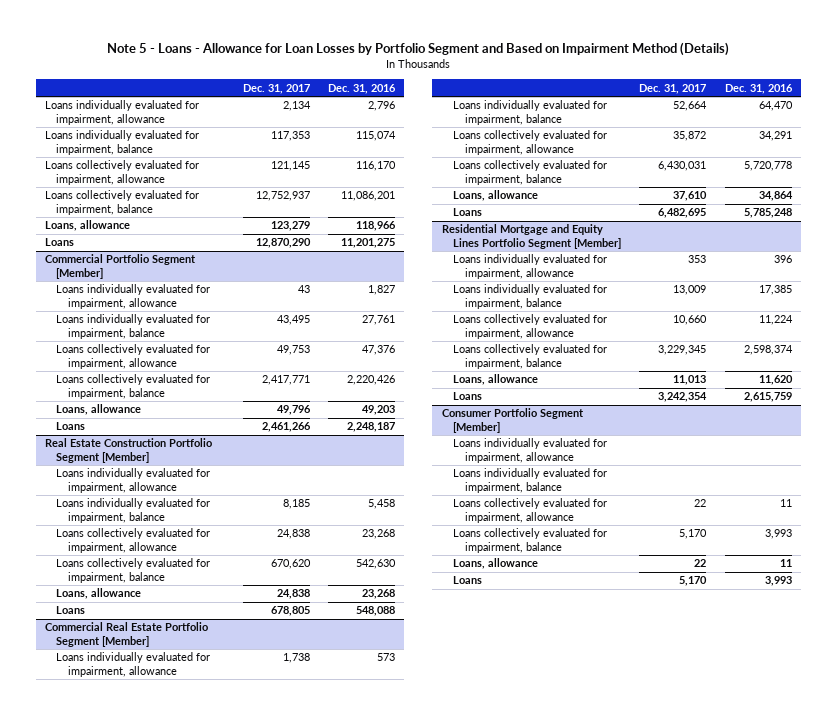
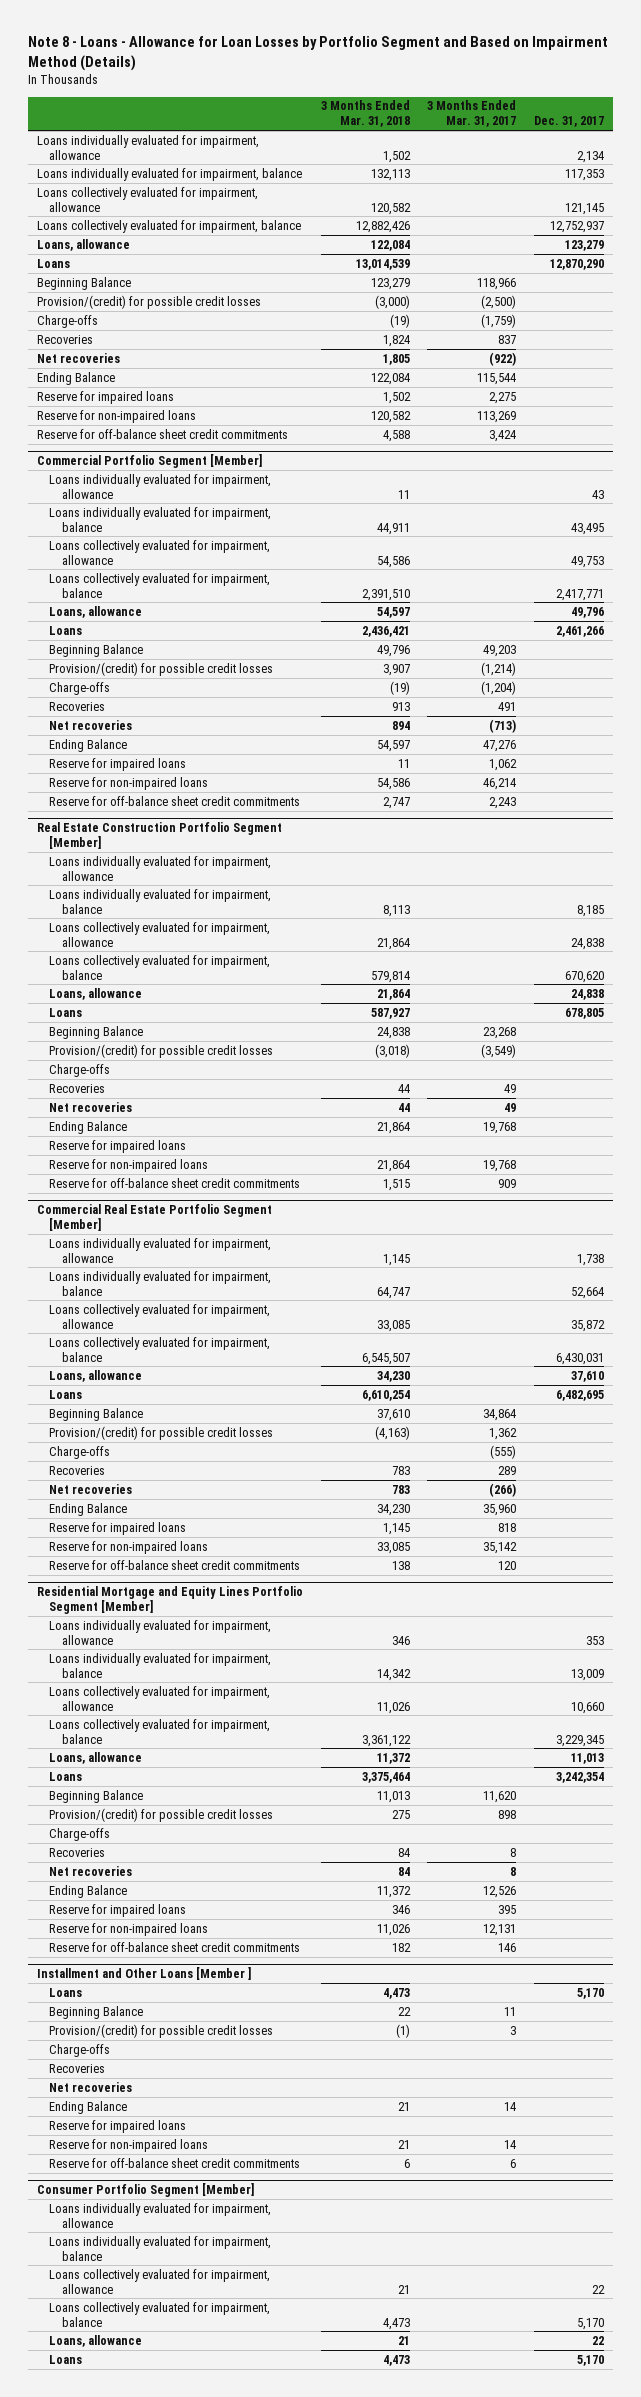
[107,42,730,57] Note 5 - Loans - Allowance for Loan Losses by Portfolio Segment and Based on Impairment Method (Details) -> [27,36,608,71] Note 8 - Loans - Allowance for Loan Losses by Portfolio Segment and Based on Impairment Method (Details)
[328,83,397,94] Dec. 31, 2016 -> none
none -> [320,100,410,128] 3 Months Ended Mar. 31, 2018
none -> [427,100,517,128] 3 Months Ended Mar. 31, 2017
none -> [36,276,131,290] Beginning Balance
none -> [36,294,261,309] Provision/(credit) for possible credit losses
none -> [36,314,98,328] Charge-offs
none -> [36,334,93,344] Recoveries
none -> [36,352,120,363] Net recoveries
none -> [36,371,115,385] Ending Balance
none -> [36,390,174,404] Reserve for impaired loans
none -> [36,409,196,423] Reserve for non-impaired loans
none -> [36,428,288,439] Reserve for off-balance sheet credit commitments
none -> [49,643,144,657] Beginning Balance
none -> [49,661,274,676] Provision/(credit) for possible credit losses
none -> [49,681,111,695] Charge-offs
none -> [49,701,106,711] Recoveries
none -> [49,719,133,730] Net recoveries
none -> [49,738,128,752] Ending Balance
none -> [49,757,187,771] Reserve for impaired loans
none -> [49,776,209,790] Reserve for non-impaired loans
none -> [49,795,301,806] Reserve for off-balance sheet credit commitments
none -> [49,1025,144,1039] Beginning Balance
none -> [49,1043,274,1058] Provision/(credit) for possible credit losses
none -> [49,1063,111,1077] Charge-offs
none -> [49,1083,106,1093] Recoveries
none -> [49,1101,133,1112] Net recoveries
none -> [49,1120,128,1134] Ending Balance
none -> [49,1139,187,1153] Reserve for impaired loans
none -> [49,1158,209,1172] Reserve for non-impaired loans
none -> [49,1177,301,1188] Reserve for off-balance sheet credit commitments
none -> [49,1407,144,1421] Beginning Balance
none -> [49,1425,274,1440] Provision/(credit) for possible credit losses
none -> [49,1445,111,1459] Charge-offs
none -> [49,1465,106,1475] Recoveries
none -> [49,1483,133,1494] Net recoveries
none -> [49,1502,128,1516] Ending Balance
none -> [49,1521,187,1535] Reserve for impaired loans
none -> [49,1540,209,1554] Reserve for non-impaired loans
none -> [49,1559,301,1570] Reserve for off-balance sheet credit commitments
none -> [49,1789,144,1803] Beginning Balance
none -> [49,1807,274,1822] Provision/(credit) for possible credit losses
none -> [49,1827,111,1841] Charge-offs
none -> [49,1847,106,1857] Recoveries
none -> [49,1865,133,1876] Net recoveries
none -> [49,1884,128,1898] Ending Balance
none -> [49,1903,187,1917] Reserve for impaired loans
none -> [49,1922,209,1936] Reserve for non-impaired loans
none -> [49,1941,301,1952] Reserve for off-balance sheet credit commitments
none -> [36,1967,251,1981] Installment and Other Loans [Member ]
none -> [49,1987,83,1997] Loans
none -> [49,2005,144,2019] Beginning Balance
none -> [49,2023,274,2038] Provision/(credit) for possible credit losses
none -> [49,2043,111,2057] Charge-offs
none -> [49,2063,106,2073] Recoveries
none -> [49,2081,133,2092] Net recoveries
none -> [49,2100,128,2114] Ending Balance
none -> [49,2119,187,2133] Reserve for impaired loans
none -> [49,2138,209,2152] Reserve for non-impaired loans
none -> [49,2157,301,2168] Reserve for off-balance sheet credit commitments

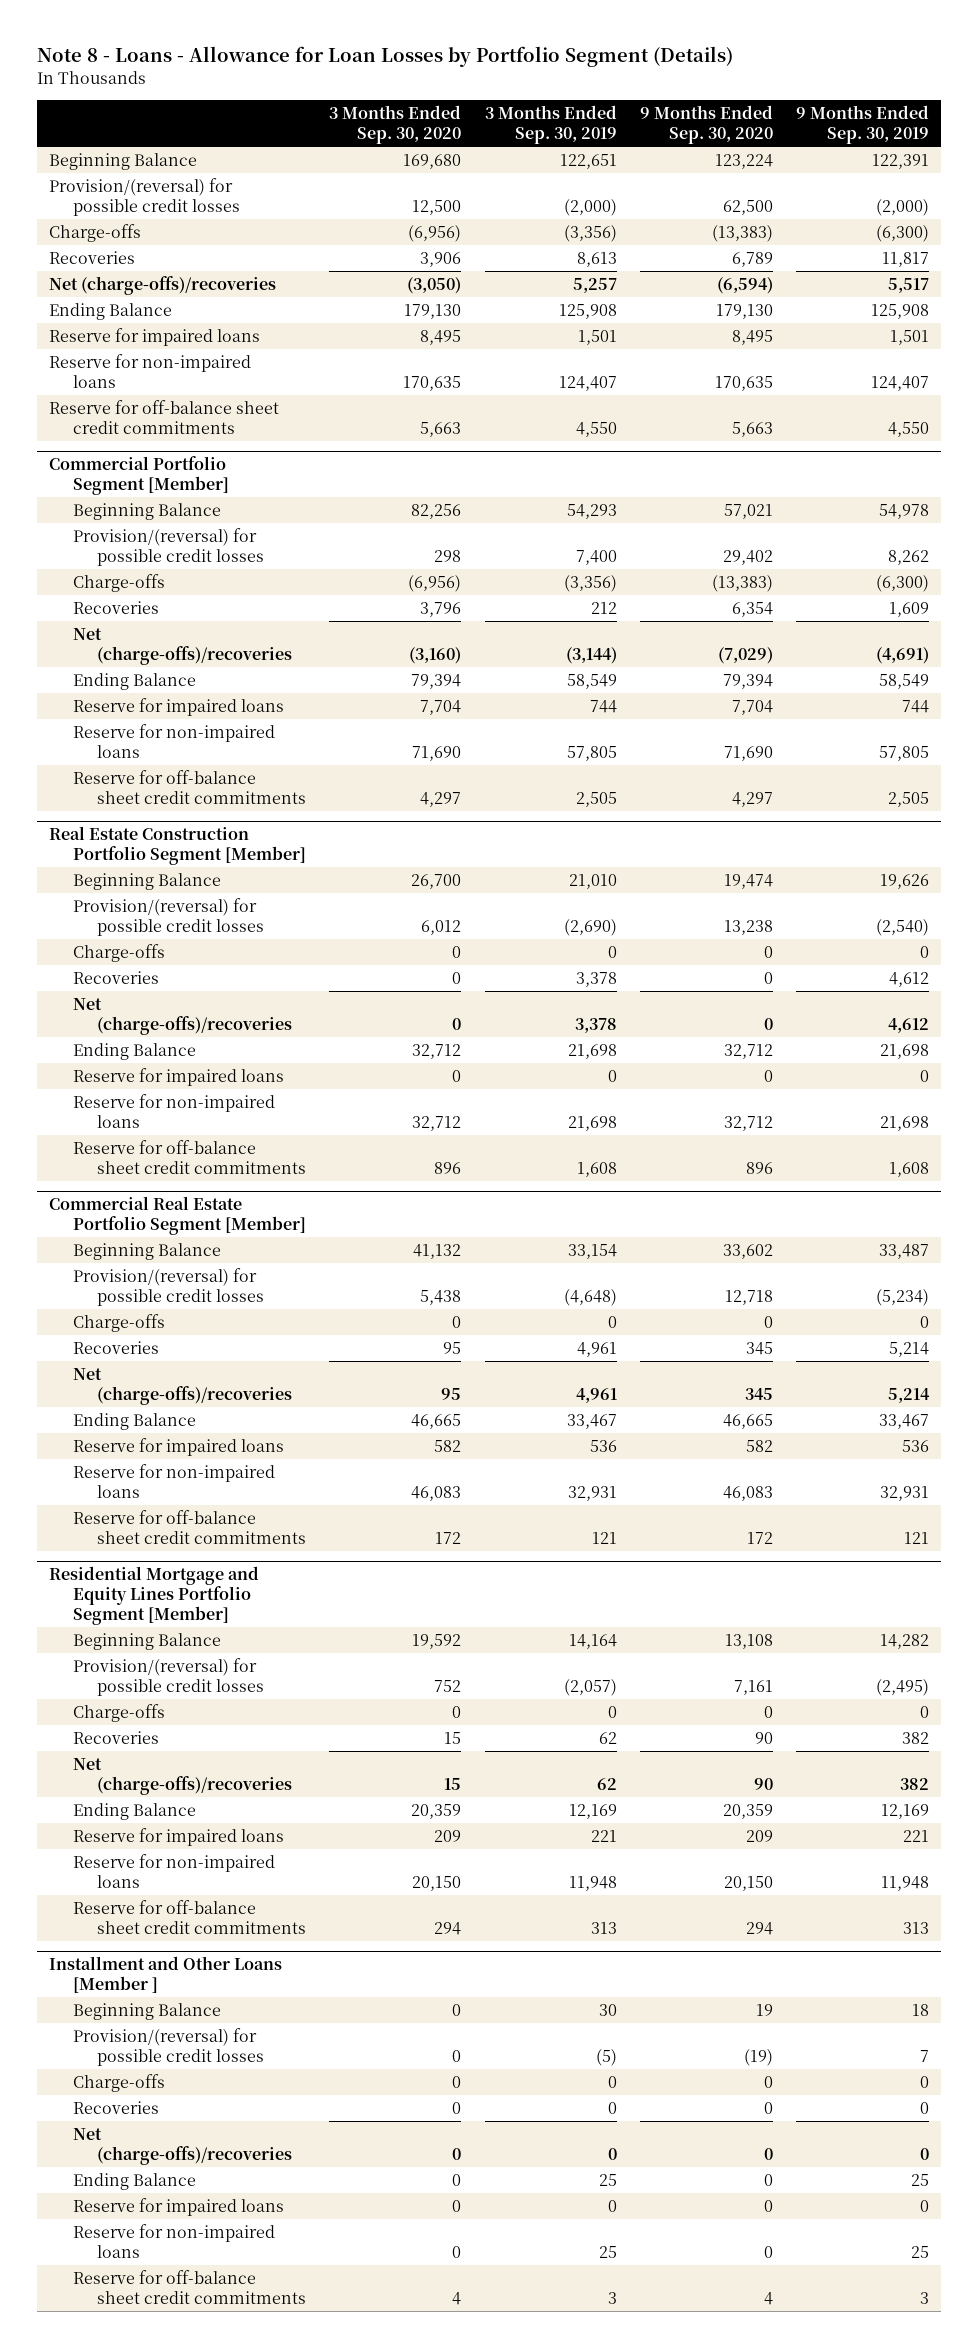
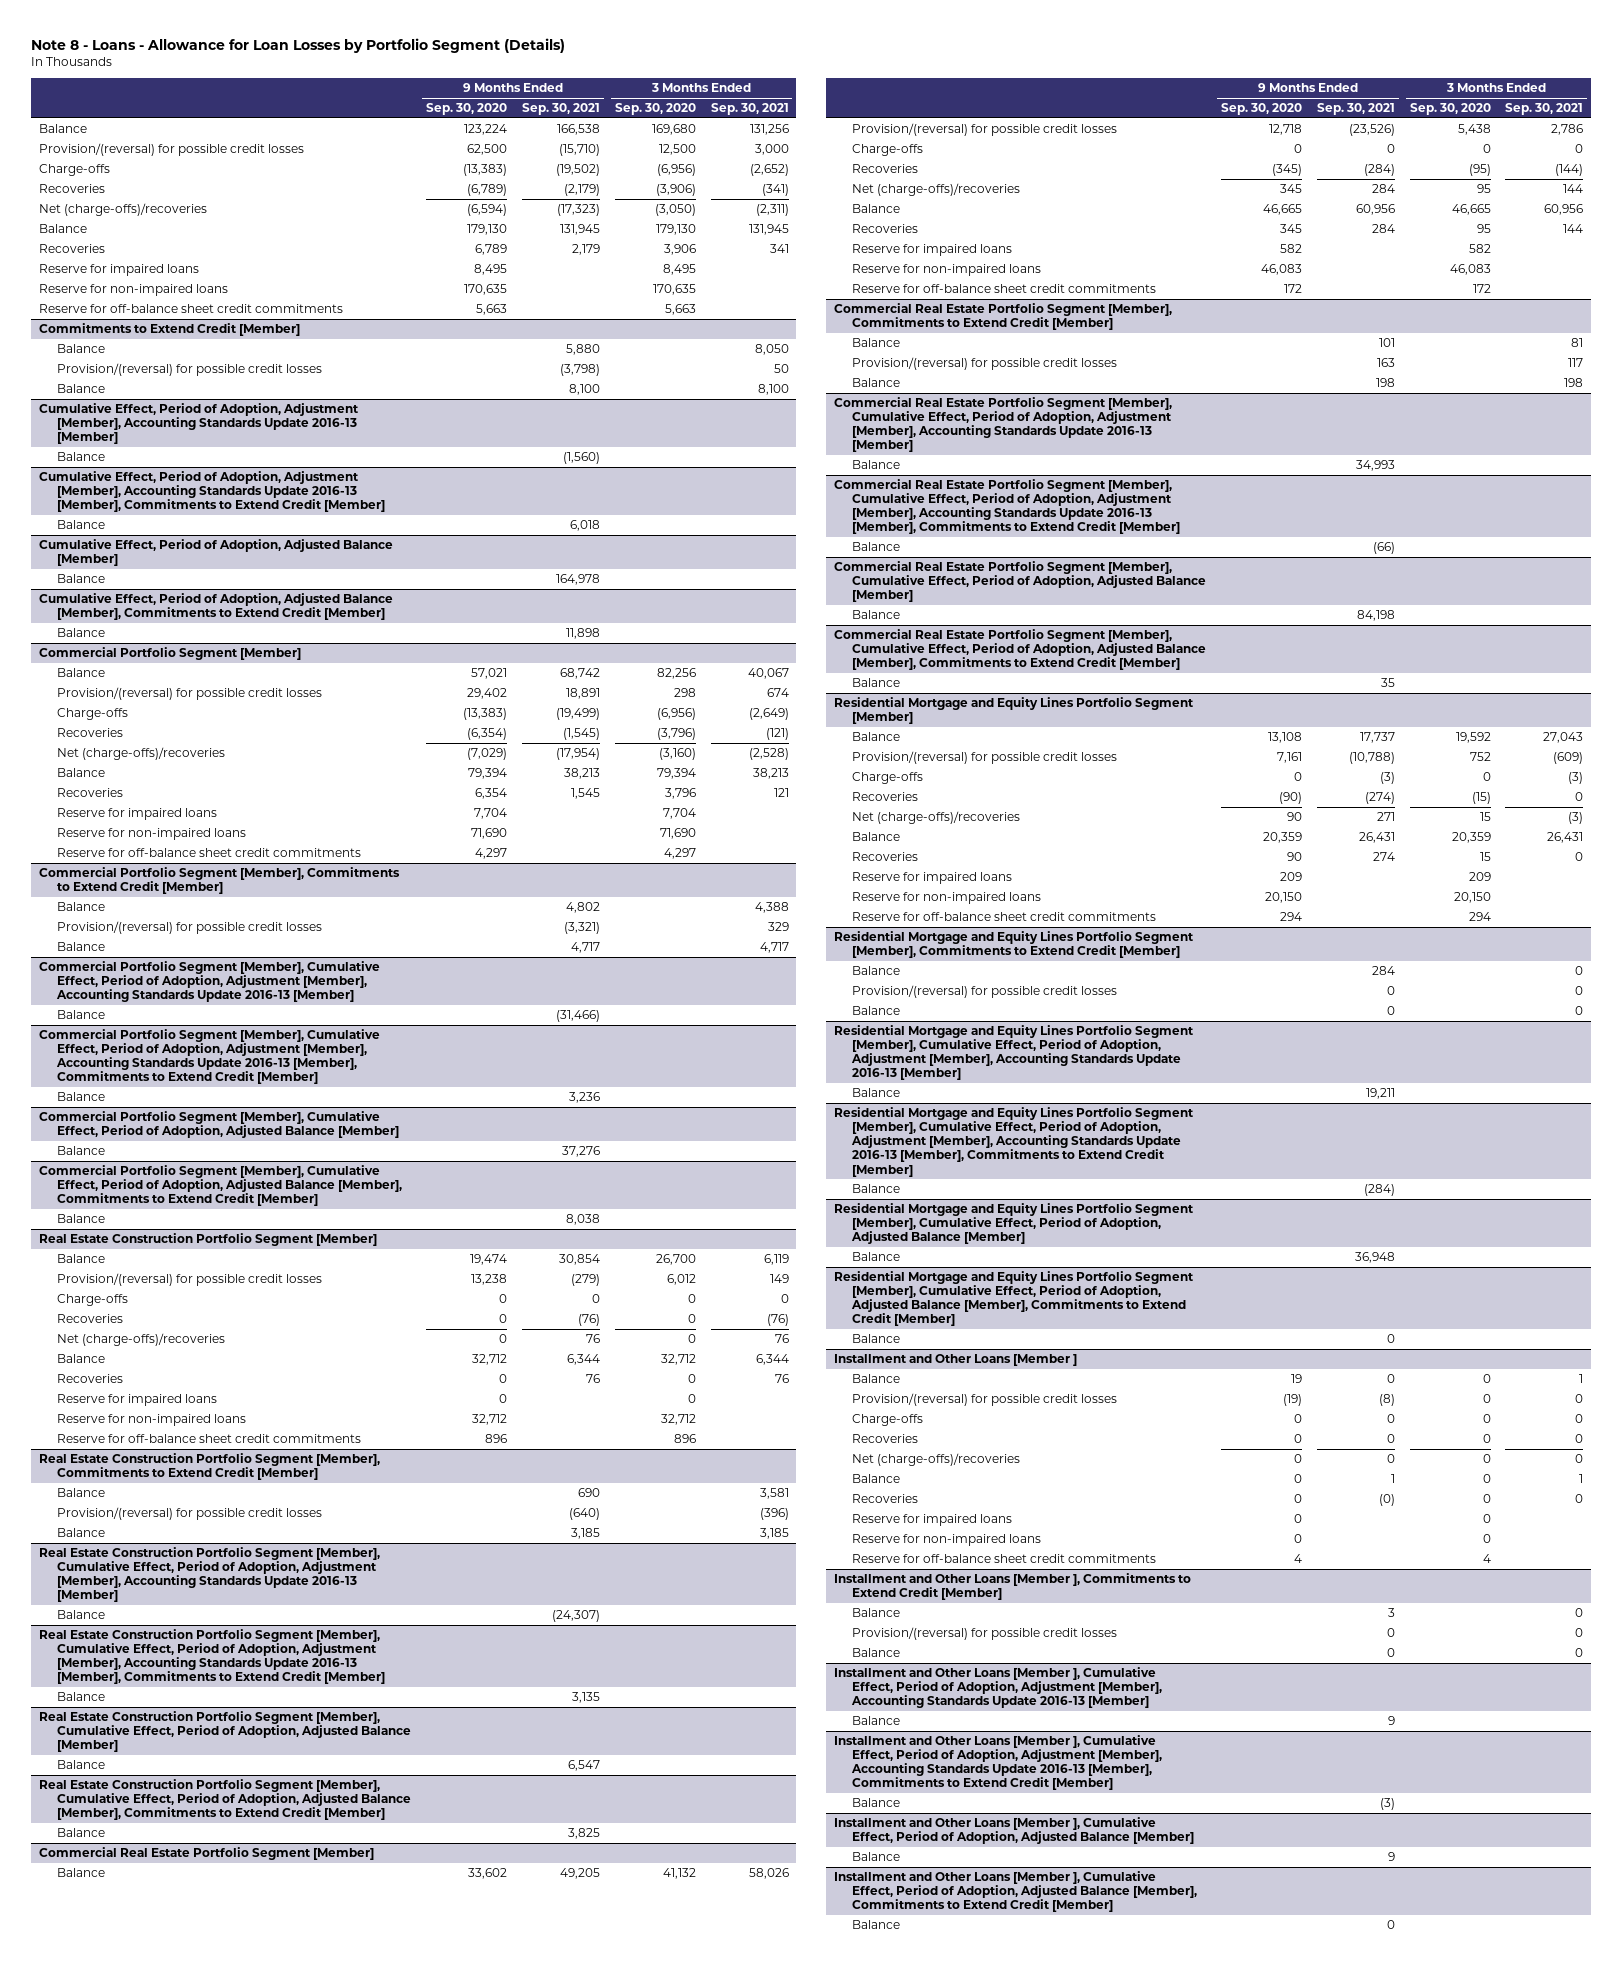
[484,104,617,144] 3 Months Ended Sep. 30, 2019 -> none
[796,104,930,144] 9 Months Ended Sep. 30, 2019 -> none
none -> [522,103,601,116] Sep. 30, 2021
none -> [710,103,789,116] Sep. 30, 2021
[49,152,198,170] Beginning Balance -> [38,124,87,134] Balance
none -> [38,184,105,194] Recoveries
[49,302,173,320] Ending Balance -> [38,224,87,234] Balance
[49,250,136,264] Recoveries -> [38,244,105,254] Recoveries
none -> [38,323,300,337] Commitments to Extend Credit [Member]
none -> [57,344,106,354] Balance
none -> [57,363,323,377] Provision/(reversal) for possible credit losses
none -> [57,384,106,394] Balance
none -> [38,403,359,445] Cumulative Effect, Period of Adoption, Adjustment [Member], Accounting Standards Update 2016-13 [Member]
none -> [57,452,106,462] Balance
none -> [38,471,386,513] Cumulative Effect, Period of Adoption, Adjustment [Member], Accounting Standards Update 2016-13 [Member], Commitments to Extend Credit [Member]
none -> [57,520,106,530] Balance
none -> [38,539,393,567] Cumulative Effect, Period of Adoption, Adjusted Balance [Member]
none -> [57,574,106,584] Balance
none -> [38,593,393,621] Cumulative Effect, Period of Adoption, Adjusted Balance [Member], Commitments to Extend Credit [Member]
none -> [57,628,106,638] Balance
[73,502,222,520] Beginning Balance -> [57,668,106,678] Balance
none -> [57,728,124,738] Recoveries
[73,672,197,690] Ending Balance -> [57,768,106,778] Balance
[73,600,160,614] Recoveries -> [57,788,124,798] Recoveries
none -> [38,867,400,895] Commercial Portfolio Segment [Member], Commitments to Extend Credit [Member]
none -> [57,902,106,912] Balance
none -> [57,921,323,935] Provision/(reversal) for possible credit losses
none -> [57,942,106,952] Balance
none -> [38,961,380,1003] Commercial Portfolio Segment [Member], Cumulative Effect, Period of Adoption, Adjustment [Member], Accounting Standards Update 2016-13 [Member]
none -> [57,1010,106,1020] Balance
none -> [38,1029,380,1085] Commercial Portfolio Segment [Member], Cumulative Effect, Period of Adoption, Adjustment [Member], Accounting Standards Update 2016-13 [Member], Commitments to Extend Credit [Member]
none -> [57,1092,106,1102] Balance
none -> [38,1111,400,1139] Commercial Portfolio Segment [Member], Cumulative Effect, Period of Adoption, Adjusted Balance [Member]
none -> [57,1146,106,1156] Balance
none -> [38,1165,403,1207] Commercial Portfolio Segment [Member], Cumulative Effect, Period of Adoption, Adjusted Balance [Member], Commitments to Extend Credit [Member]
none -> [57,1214,106,1224] Balance
[73,872,222,890] Beginning Balance -> [57,1254,106,1264] Balance
[73,1042,197,1060] Ending Balance -> [57,1354,106,1364] Balance
none -> [57,1374,124,1384] Recoveries
none -> [38,1453,380,1481] Real Estate Construction Portfolio Segment [Member], Commitments to Extend Credit [Member]
none -> [57,1488,106,1498] Balance
none -> [57,1507,323,1521] Provision/(reversal) for possible credit losses
none -> [57,1528,106,1538] Balance
none -> [38,1547,380,1603] Real Estate Construction Portfolio Segment [Member], Cumulative Effect, Period of Adoption, Adjustment [Member], Accounting Standards Update 2016-13 [Member]
none -> [57,1610,106,1620] Balance
none -> [38,1629,386,1685] Real Estate Construction Portfolio Segment [Member], Cumulative Effect, Period of Adoption, Adjustment [Member], Accounting Standards Update 2016-13 [Member], Commitments to Extend Credit [Member]
none -> [57,1692,106,1702] Balance
none -> [38,1711,412,1753] Real Estate Construction Portfolio Segment [Member], Cumulative Effect, Period of Adoption, Adjusted Balance [Member]
none -> [57,1760,106,1770] Balance
none -> [38,1779,412,1821] Real Estate Construction Portfolio Segment [Member], Cumulative Effect, Period of Adoption, Adjusted Balance [Member], Commitments to Extend Credit [Member]
none -> [57,1828,106,1838] Balance
[73,1242,222,1260] Beginning Balance -> [57,1868,106,1878] Balance
none -> [852,164,919,174] Recoveries
[73,1412,197,1430] Ending Balance -> [852,204,901,214] Balance
[73,1340,160,1354] Recoveries -> [852,224,919,234] Recoveries
none -> [833,303,1172,331] Commercial Real Estate Portfolio Segment [Member], Commitments to Extend Credit [Member]
none -> [852,338,901,348] Balance
none -> [852,357,1118,371] Provision/(reversal) for possible credit losses
none -> [852,378,901,388] Balance
none -> [833,397,1173,453] Commercial Real Estate Portfolio Segment [Member], Cumulative Effect, Period of Adoption, Adjustment [Member], Accounting Standards Update 2016-13 [Member]
none -> [852,460,901,470] Balance
none -> [833,479,1181,535] Commercial Real Estate Portfolio Segment [Member], Cumulative Effect, Period of Adoption, Adjustment [Member], Accounting Standards Update 2016-13 [Member], Commitments to Extend Credit [Member]
none -> [852,542,901,552] Balance
none -> [833,561,1207,603] Commercial Real Estate Portfolio Segment [Member], Cumulative Effect, Period of Adoption, Adjusted Balance [Member]
none -> [852,610,901,620] Balance
none -> [833,629,1207,671] Commercial Real Estate Portfolio Segment [Member], Cumulative Effect, Period of Adoption, Adjusted Balance [Member], Commitments to Extend Credit [Member]
none -> [852,678,901,688] Balance
[73,1632,222,1650] Beginning Balance -> [852,732,901,742] Balance
none -> [852,792,919,802] Recoveries
[73,1802,197,1820] Ending Balance -> [852,832,901,842] Balance
[73,1730,160,1744] Recoveries -> [852,852,919,862] Recoveries
none -> [833,931,1194,959] Residential Mortgage and Equity Lines Portfolio Segment [Member], Commitments to Extend Credit [Member]
none -> [852,966,901,976] Balance
none -> [852,985,1118,999] Provision/(reversal) for possible credit losses
none -> [852,1006,901,1016] Balance
none -> [833,1025,1194,1081] Residential Mortgage and Equity Lines Portfolio Segment [Member], Cumulative Effect, Period of Adoption, Adjustment [Member], Accounting Standards Update 2016-13 [Member]
none -> [852,1088,901,1098] Balance
none -> [833,1107,1194,1177] Residential Mortgage and Equity Lines Portfolio Segment [Member], Cumulative Effect, Period of Adoption, Adjustment [Member], Accounting Standards Update 2016-13 [Member], Commitments to Extend Credit [Member]
none -> [852,1184,901,1194] Balance
none -> [833,1203,1194,1245] Residential Mortgage and Equity Lines Portfolio Segment [Member], Cumulative Effect, Period of Adoption, Adjusted Balance [Member]
none -> [852,1252,901,1262] Balance
none -> [833,1271,1194,1327] Residential Mortgage and Equity Lines Portfolio Segment [Member], Cumulative Effect, Period of Adoption, Adjusted Balance [Member], Commitments to Extend Credit [Member]
none -> [852,1334,901,1344] Balance
[73,2002,222,2020] Beginning Balance -> [852,1374,901,1384] Balance
[73,2172,197,2190] Ending Balance -> [852,1474,901,1484] Balance
none -> [852,1494,919,1504] Recoveries
none -> [833,1573,1191,1601] Installment and Other Loans [Member ], Commitments to Extend Credit [Member]
none -> [852,1608,901,1618] Balance
none -> [852,1627,1118,1641] Provision/(reversal) for possible credit losses
none -> [852,1648,901,1658] Balance
none -> [833,1667,1163,1709] Installment and Other Loans [Member ], Cumulative Effect, Period of Adoption, Adjustment [Member], Accounting Standards Update 2016-13 [Member]
none -> [852,1716,901,1726] Balance
none -> [833,1735,1163,1791] Installment and Other Loans [Member ], Cumulative Effect, Period of Adoption, Adjustment [Member], Accounting Standards Update 2016-13 [Member], Commitments to Extend Credit [Member]
none -> [852,1798,901,1808] Balance
none -> [833,1817,1195,1845] Installment and Other Loans [Member ], Cumulative Effect, Period of Adoption, Adjusted Balance [Member]
none -> [852,1852,901,1862] Balance
none -> [833,1871,1198,1913] Installment and Other Loans [Member ], Cumulative Effect, Period of Adoption, Adjusted Balance [Member], Commitments to Extend Credit [Member]
none -> [852,1920,901,1930] Balance

